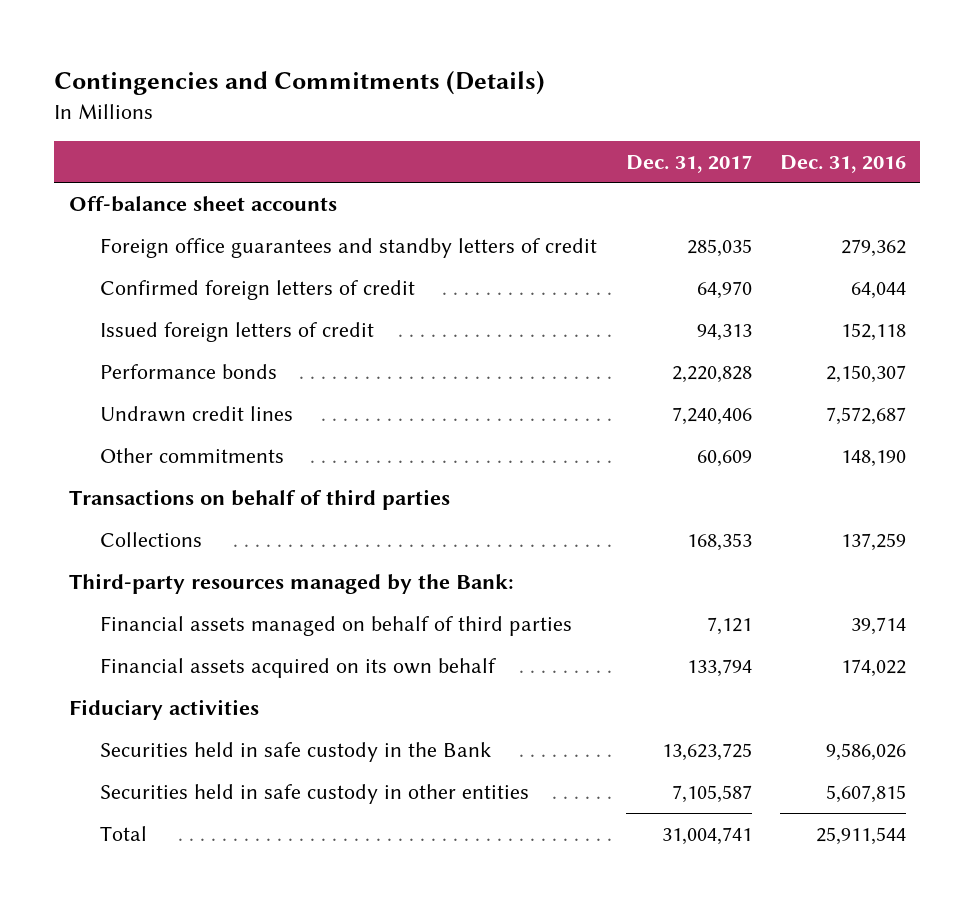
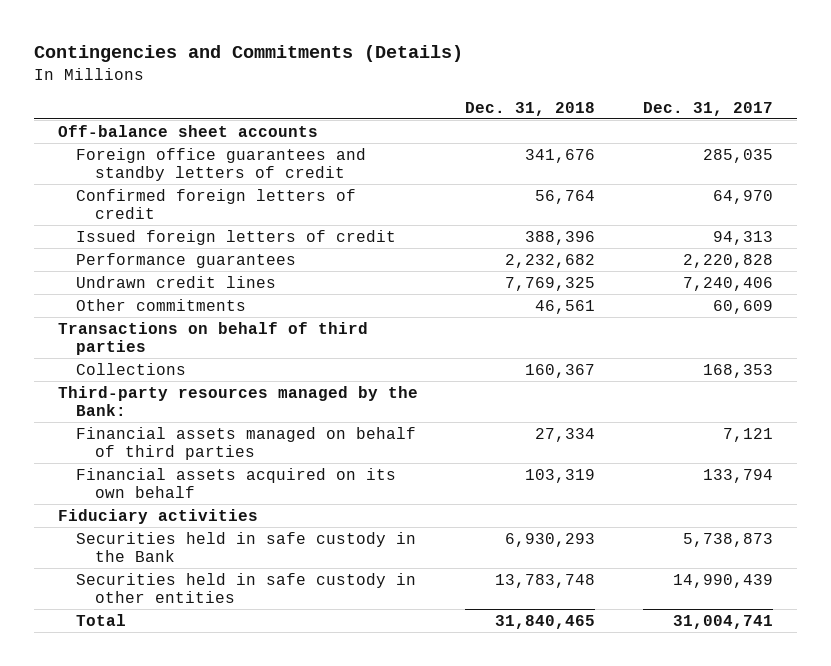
[780,154,907,173] Dec. 31, 2016 -> none
none -> [465,101,596,116] Dec. 31, 2018
[100,364,278,380] Performance bonds -> [76,252,297,268] Performance guarantees
[661,743,752,762] 13,623,725 -> [683,532,774,547] 5,738,873
[671,785,752,804] 7,105,587 -> [673,573,774,588] 14,990,439

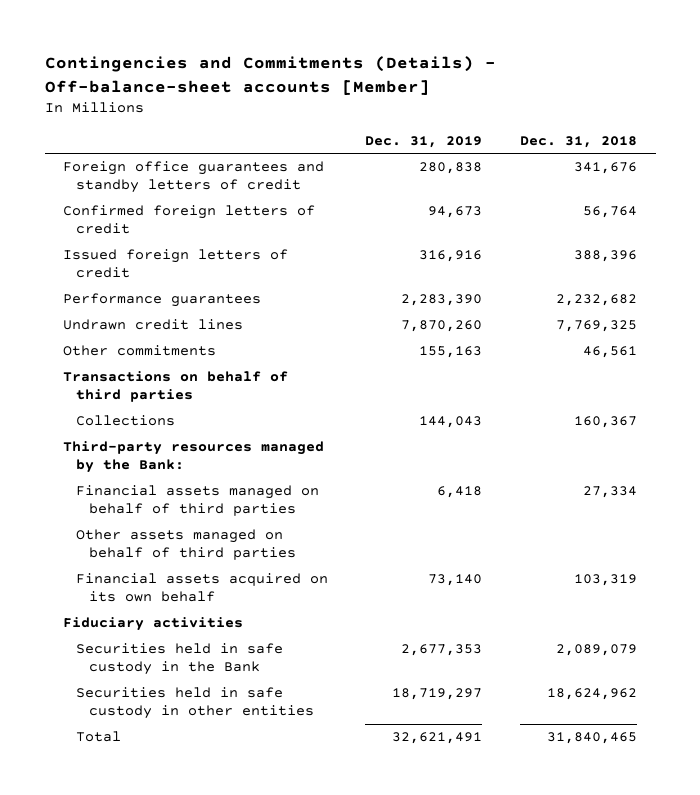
[33,45,463,63] Contingencies and Commitments (Details) -> [44,56,496,95] Contingencies and Commitments (Details) - Off-balance-sheet accounts [Member]
[643,101,774,116] Dec. 31, 2017 -> none
none -> [365,135,483,148] Dec. 31, 2019
[57,124,318,137] Off-balance sheet accounts -> none
none -> [76,529,296,561] Other assets managed on behalf of third parties
[505,532,596,547] 6,930,293 -> [555,644,637,657] 2,089,079
[495,573,596,588] 13,783,748 -> [546,688,637,701] 18,624,962

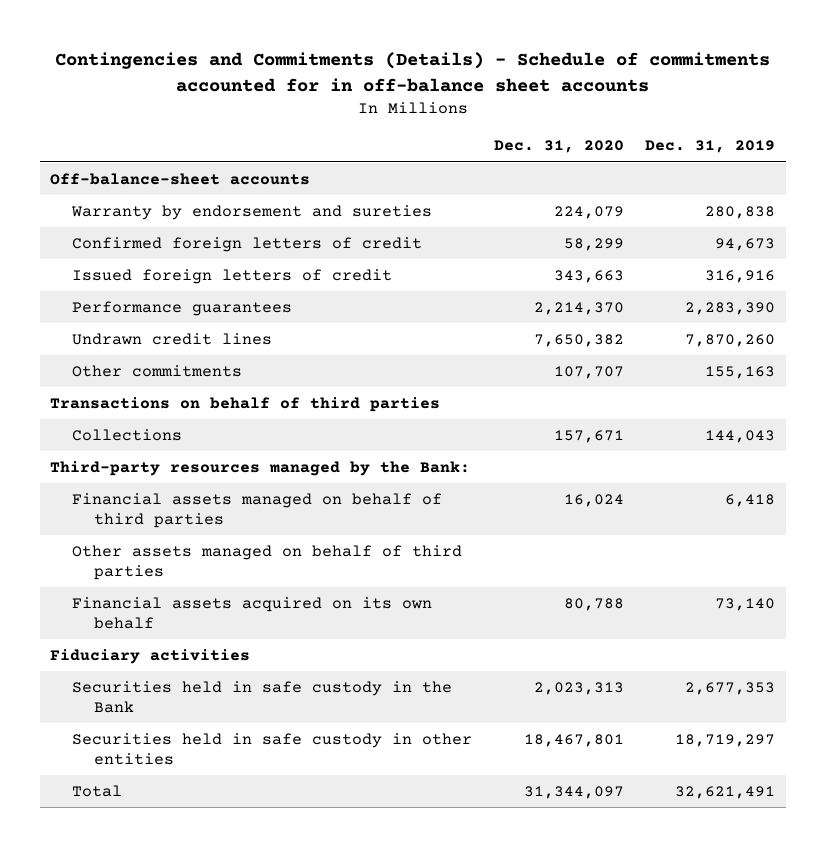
[44,56,496,95] Contingencies and Commitments (Details) - Off-balance-sheet accounts [Member] -> [54,52,770,92] Contingencies and Commitments (Details) - Schedule of commitments accounted for in off-balance sheet accounts
[519,135,637,148] Dec. 31, 2018 -> none
none -> [493,140,624,154] Dec. 31, 2020
none -> [50,172,311,185] Off-balance-sheet accounts
[63,161,325,194] Foreign office guarantees and standby letters of credit -> [70,204,432,220] Warranty by endorsement and sureties

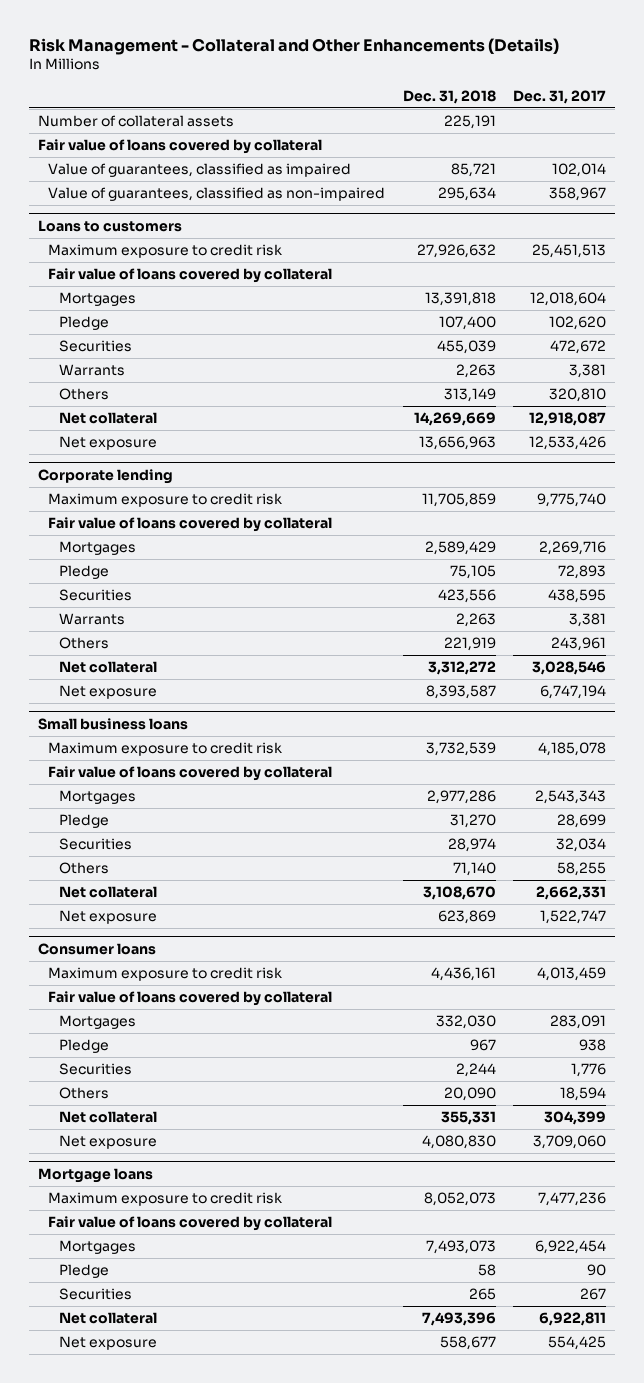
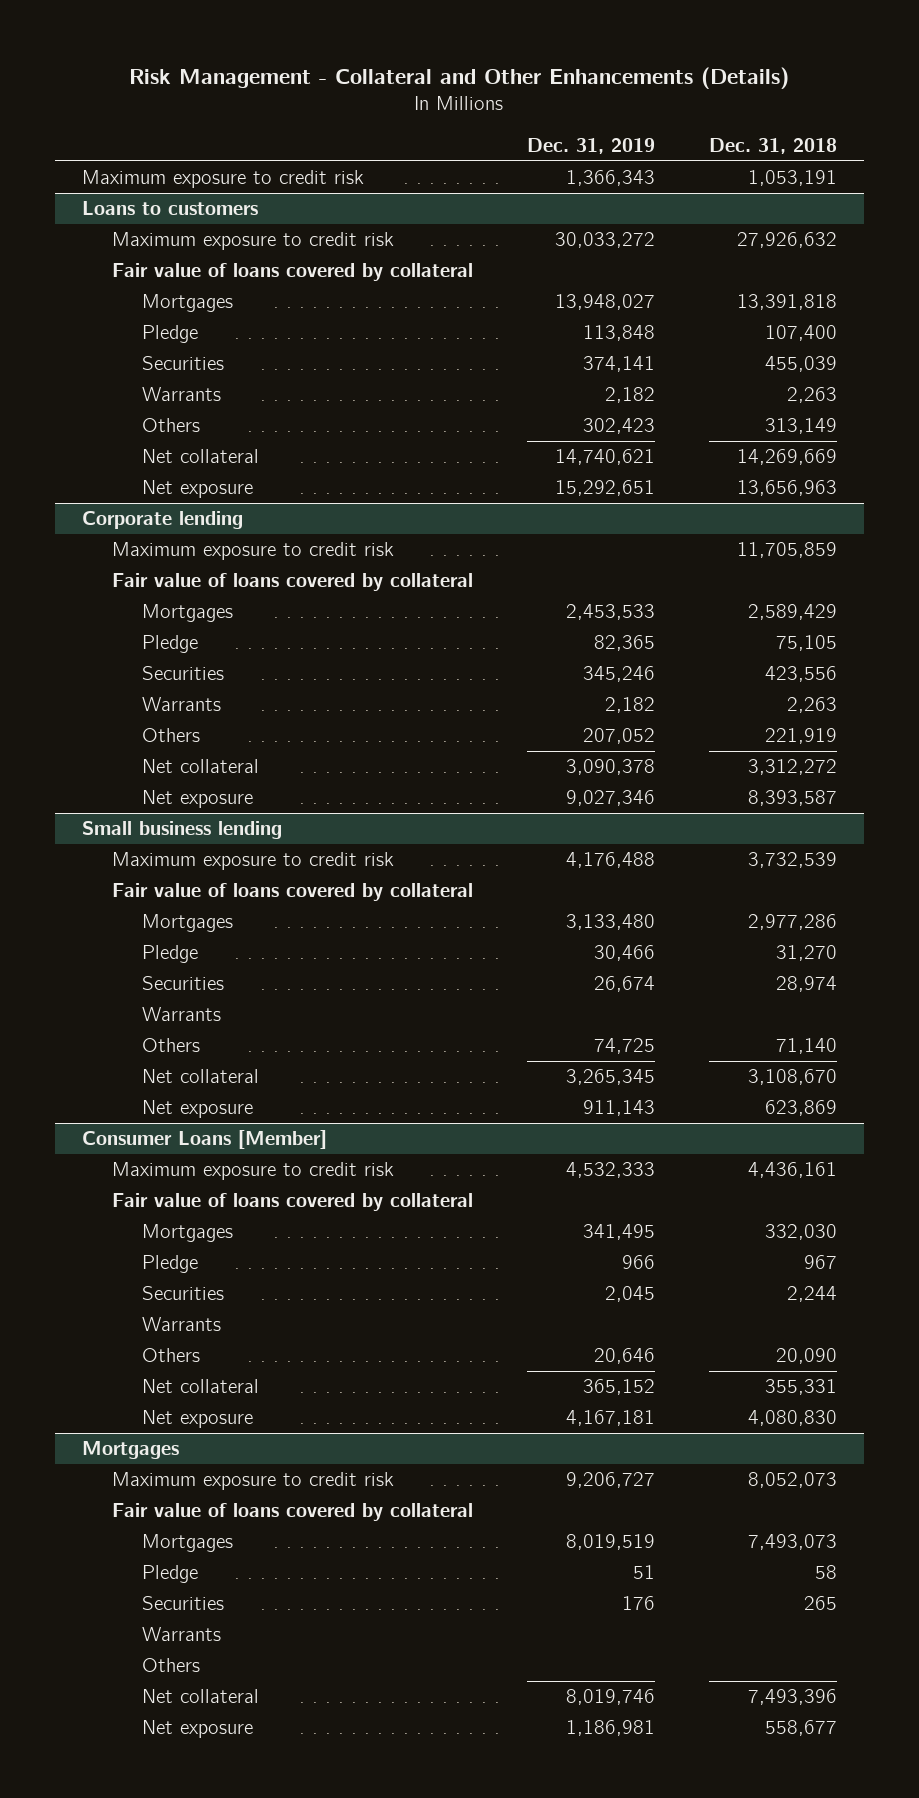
[513,89,607,104] Dec. 31, 2017 -> none
none -> [527,137,656,154] Dec. 31, 2019
[37,115,234,128] Number of collateral assets -> none
[37,139,322,155] Fair value of loans covered by collateral -> none
[48,163,352,178] Value of guarantees, classified as impaired -> none
[48,187,386,202] Value of guarantees, classified as non-impaired -> none
none -> [81,170,364,189] Maximum exposure to credit risk
[37,718,188,731] Small business loans -> [81,821,282,840] Small business lending
none -> [142,1007,222,1022] Warrants
[37,943,156,956] Consumer loans -> [81,1130,327,1150] Consumer Loans [Member]
none -> [142,1317,222,1332] Warrants
[37,1168,153,1184] Mortgage loans -> [81,1441,179,1460] Mortgages
none -> [142,1627,222,1642] Warrants
none -> [142,1658,201,1673] Others

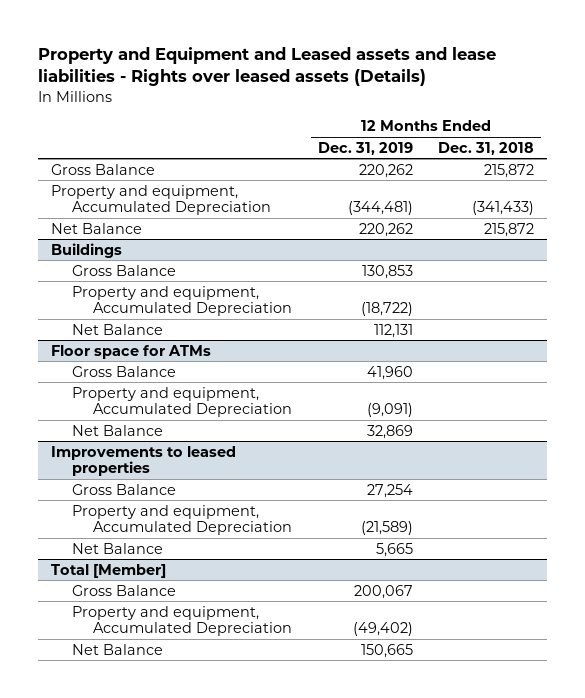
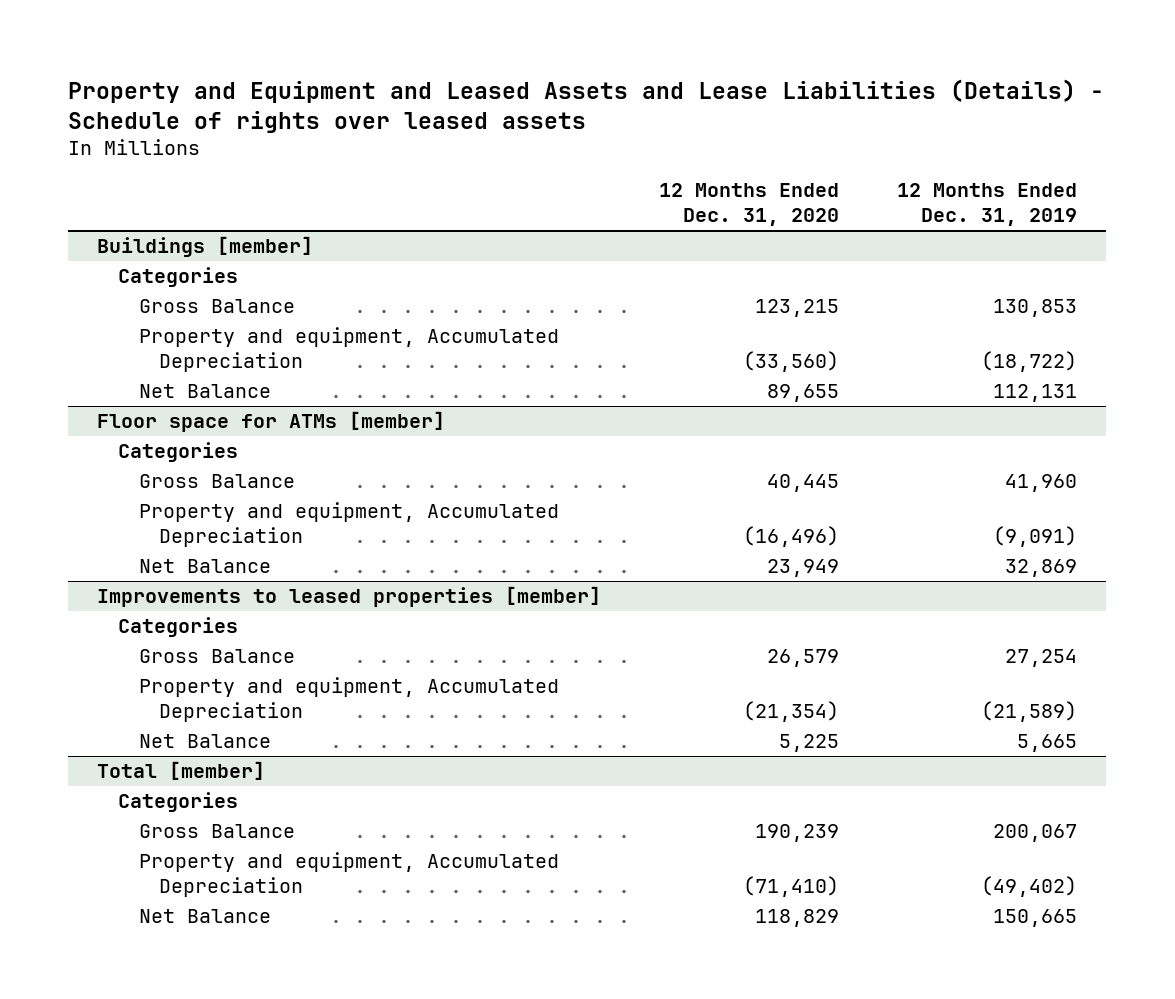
[38,47,497,87] Property and Equipment and Leased assets and lease liabilities - Rights over leased assets (Details) -> [68,78,1105,134] Property and Equipment and Leased Assets and Lease Liabilities (Details) - Schedule of rights over leased assets
[438,141,535,155] Dec. 31, 2018 -> none
none -> [659,183,840,227] 12 Months Ended Dec. 31, 2020
[50,163,155,175] Gross Balance -> none
[50,184,272,216] Property and equipment, Accumulated Depreciation -> none
[50,222,142,234] Net Balance -> none
[50,242,122,258] Buildings -> [97,236,314,258] Buildings [member]
none -> [117,267,238,288] Categories
[50,344,211,359] Floor space for ATMs -> [97,411,446,433] Floor space for ATMs [member]
none -> [117,442,238,463] Categories
[50,445,236,477] Improvements to leased properties -> [97,586,602,608] Improvements to leased properties [member]
none -> [117,617,238,638] Categories
[50,563,166,578] Total [Member] -> [97,761,266,781] Total [member]
none -> [117,792,238,813] Categories

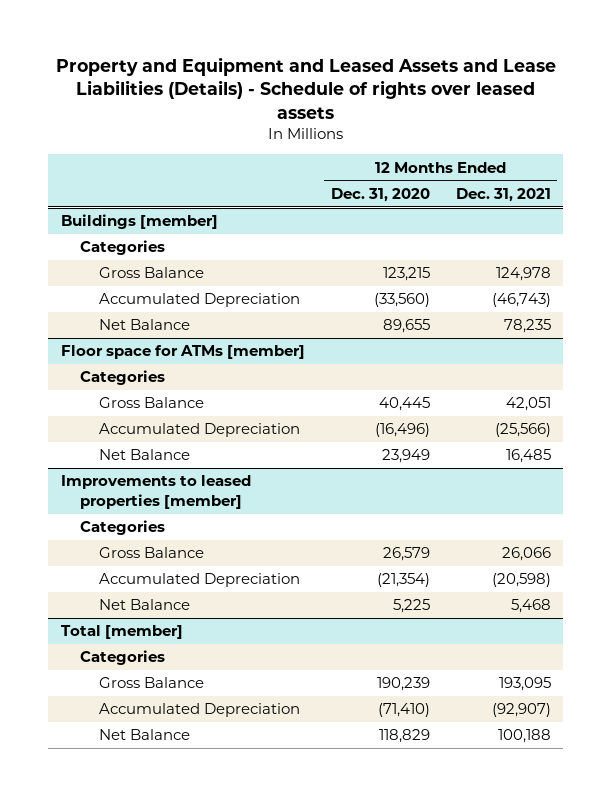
[897,183,1078,227] 12 Months Ended Dec. 31, 2019 -> none
none -> [455,187,551,202] Dec. 31, 2021
[138,327,559,373] Property and equipment, Accumulated Depreciation -> [98,293,300,308] Accumulated Depreciation
[138,502,559,548] Property and equipment, Accumulated Depreciation -> [98,423,300,438] Accumulated Depreciation
[138,677,559,723] Property and equipment, Accumulated Depreciation -> [98,573,300,588] Accumulated Depreciation
[138,852,559,898] Property and equipment, Accumulated Depreciation -> [98,703,300,718] Accumulated Depreciation

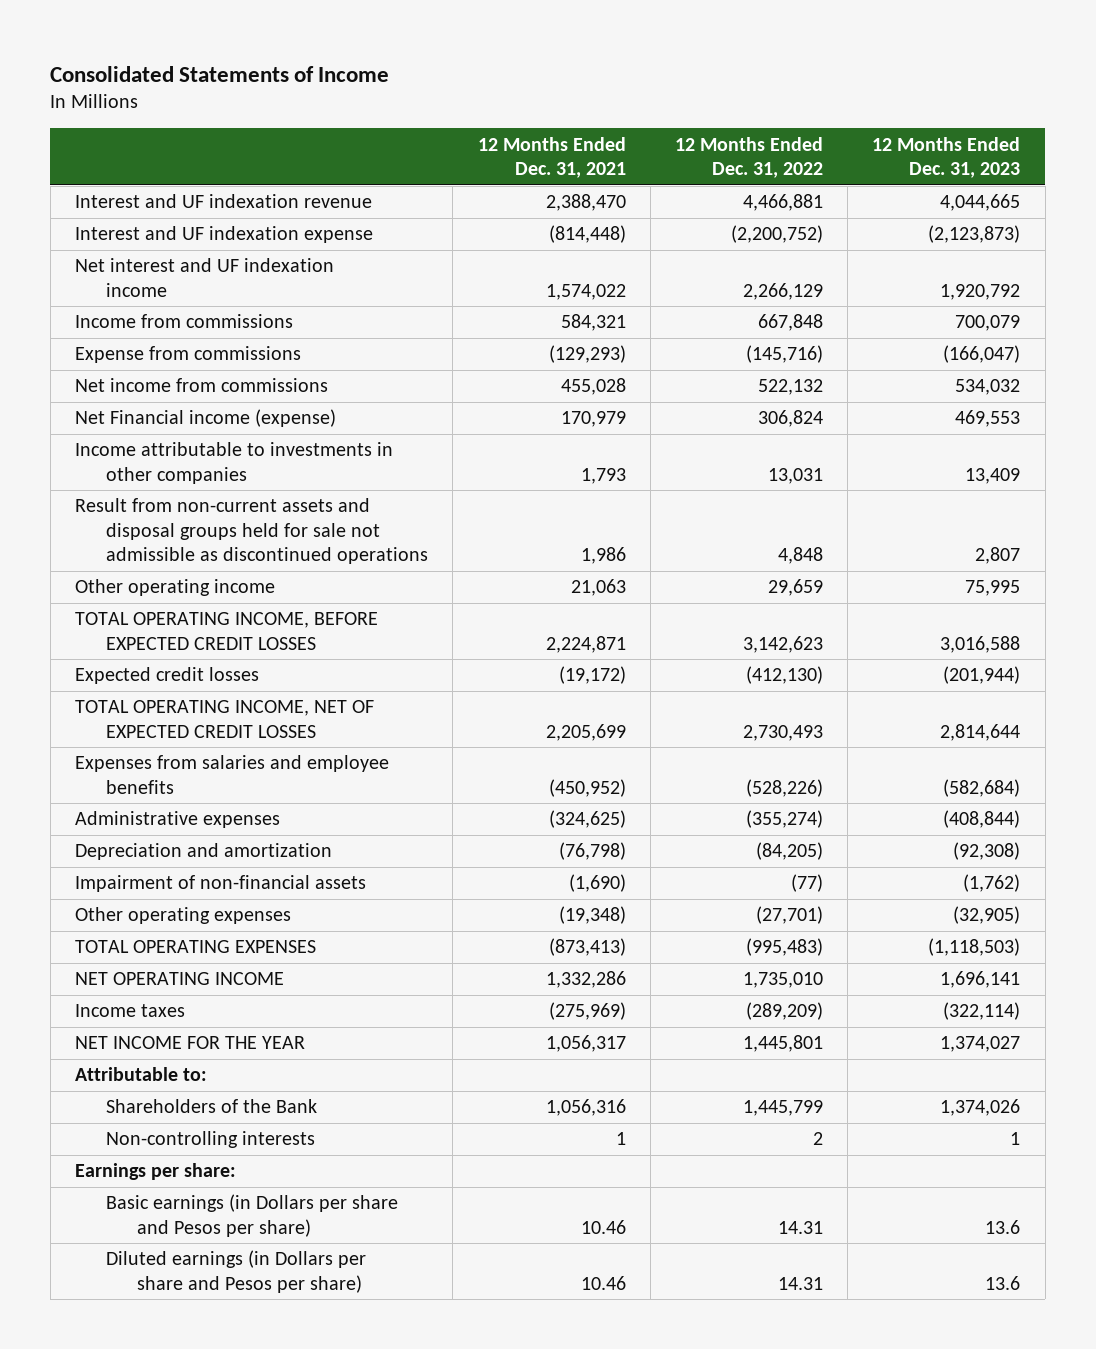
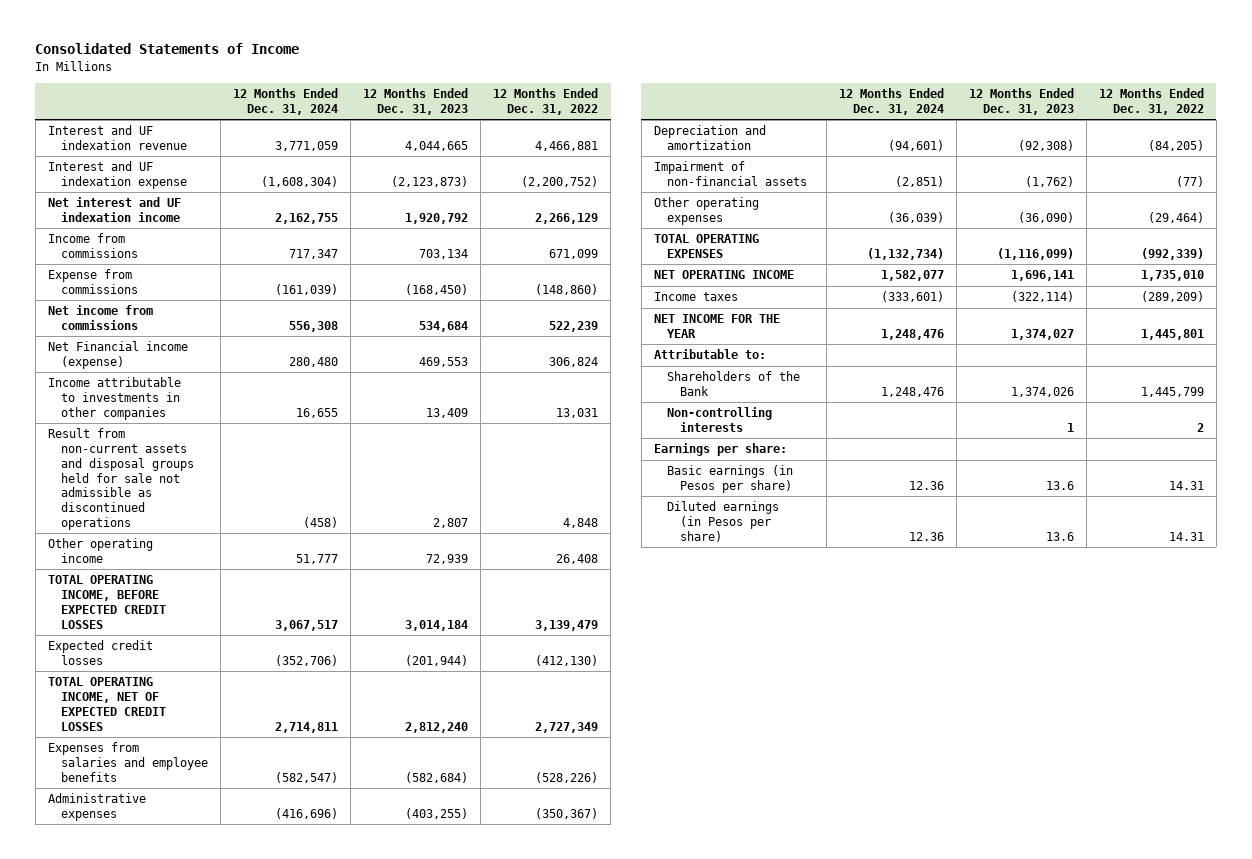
[477,136,626,179] 12 Months Ended Dec. 31, 2021 -> none
none -> [233,88,339,115] 12 Months Ended Dec. 31, 2024
[758,314,824,332] 667,848 -> [549,248,599,259] 671,099
[955,315,1021,332] 700,079 -> [419,248,469,259] 703,134
[746,345,824,364] (145,716) -> [535,283,599,295] (148,860)
[943,345,1021,364] (166,047) -> [405,283,469,295] (168,450)
[758,379,824,396] 522,132 -> [549,320,599,332] 522,239
[955,379,1021,396] 534,032 -> [419,320,469,332] 534,684
[768,579,824,597] 29,659 -> [556,553,599,564] 26,408
[965,580,1021,597] 75,995 -> [426,553,469,564] 72,939
[743,635,824,653] 3,142,623 -> [535,619,599,631] 3,139,479
[940,635,1021,653] 3,016,588 -> [405,619,469,631] 3,014,184
[743,724,824,741] 2,730,493 -> [535,721,599,733] 2,727,349
[940,723,1021,741] 2,814,644 -> [405,721,469,733] 2,812,240
[746,810,824,829] (355,274) -> [535,807,599,819] (350,367)
[943,810,1021,829] (408,844) -> [405,807,469,819] (403,255)
[756,906,824,925] (27,701) -> [1147,211,1204,223] (29,464)
[953,906,1021,925] (32,905) -> [1017,211,1074,223] (36,090)
[746,938,824,957] (995,483) -> [1140,247,1204,260] (992,339)
[928,938,1021,957] (1,118,503) -> [996,247,1074,260] (1,116,099)
[106,1194,399,1237] Basic earnings (in Dollars per share and Pesos per share) -> [667,465,794,493] Basic earnings (in Pesos per share)
[106,1250,367,1293] Diluted earnings (in Dollars per share and Pesos per share) -> [667,501,780,542] Diluted earnings (in Pesos per share)

